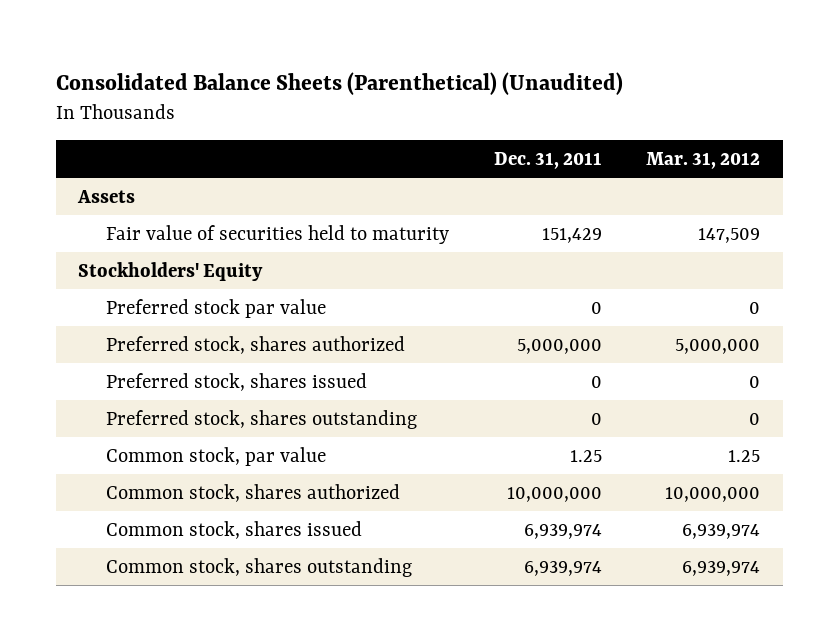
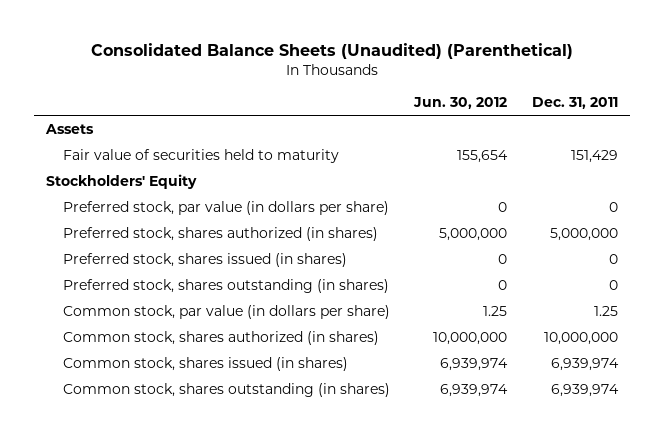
[56,71,624,95] Consolidated Balance Sheets (Parenthetical) (Unaudited) -> [90,42,573,59] Consolidated Balance Sheets (Unaudited) (Parenthetical)
[646,151,761,169] Mar. 31, 2012 -> none
none -> [413,97,508,110] Jun. 30, 2012
[106,298,327,318] Preferred stock par value -> [63,201,390,216] Preferred stock, par value (in dollars per share)
[106,335,406,354] Preferred stock, shares authorized -> [63,227,379,242] Preferred stock, shares authorized (in shares)
[106,372,368,391] Preferred stock, shares issued -> [63,253,348,268] Preferred stock, shares issued (in shares)
[106,409,418,429] Preferred stock, shares outstanding -> [63,279,390,294] Preferred stock, shares outstanding (in shares)
[106,446,327,466] Common stock, par value -> [63,305,391,320] Common stock, par value (in dollars per share)
[106,483,401,502] Common stock, shares authorized -> [63,331,380,346] Common stock, shares authorized (in shares)
[106,520,363,539] Common stock, shares issued -> [63,357,349,372] Common stock, shares issued (in shares)
[106,557,413,577] Common stock, shares outstanding -> [63,383,391,398] Common stock, shares outstanding (in shares)

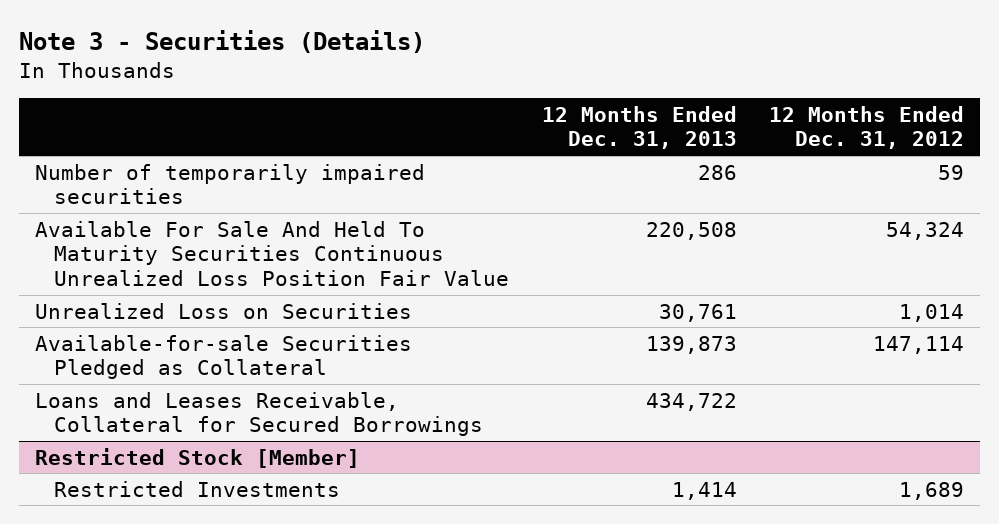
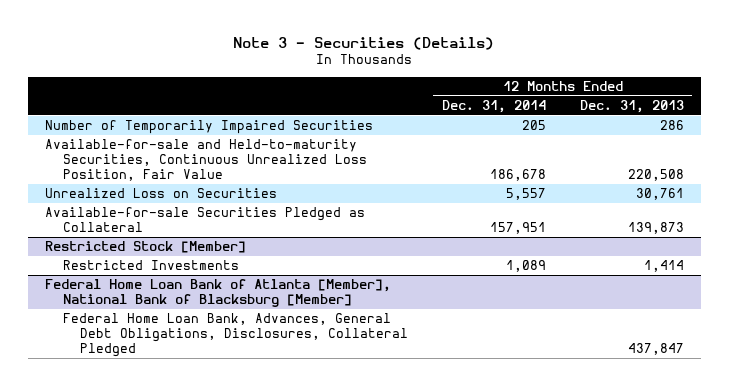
[769,105,965,150] 12 Months Ended Dec. 31, 2012 -> none
none -> [441,100,546,114] Dec. 31, 2014
[35,163,426,205] Number of temporarily impaired securities -> [45,120,374,135] Number of Temporarily Impaired Securities
[35,220,510,286] Available For Sale And Held To Maturity Securities Continuous Unrealized Loss Position Fair Value -> [45,139,367,181] Available-for-sale and Held-to-maturity Securities, Continuous Unrealized Loss Position, Fair Value
[35,391,484,437] Loans and Leases Receivable, Collateral for Secured Borrowings -> none
none -> [45,279,392,308] Federal Home Loan Bank of Atlanta [Member], National Bank of Blacksburg [Member]
none -> [62,313,409,357] Federal Home Loan Bank, Advances, General Debt Obligations, Disclosures, Collateral Pledged

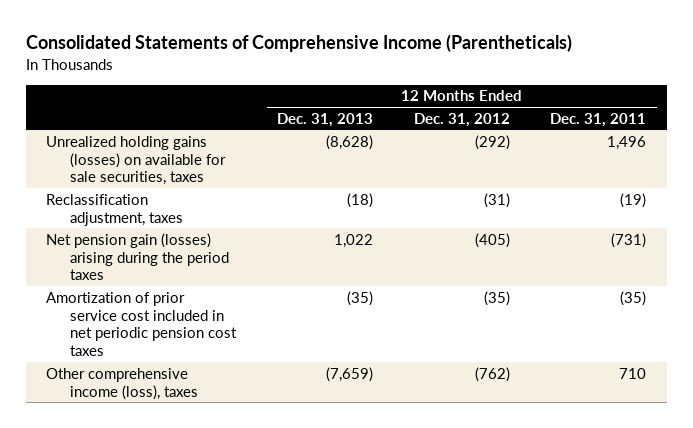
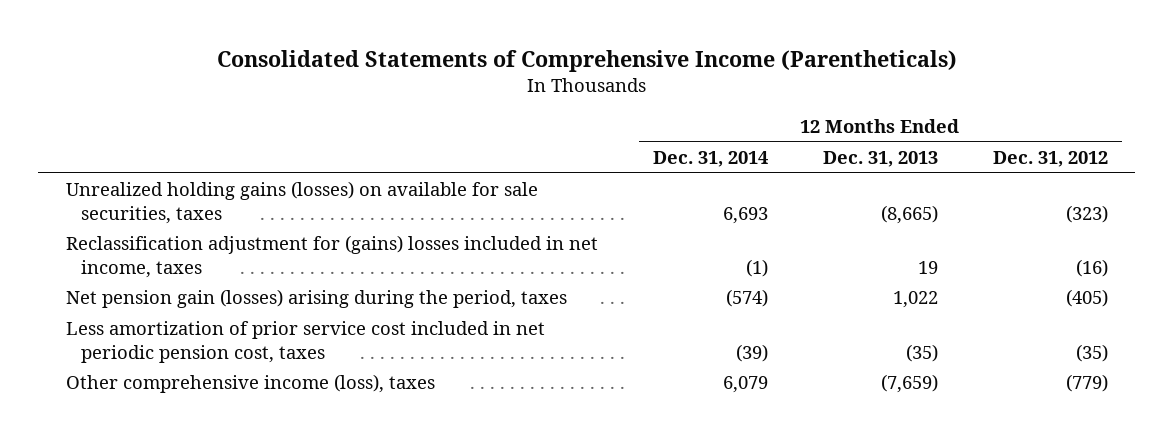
[550,112,647,127] Dec. 31, 2011 -> none
none -> [652,150,768,167] Dec. 31, 2014
[325,134,373,150] (8,628) -> [880,204,938,224] (8,665)
[474,134,510,150] (292) -> [1065,204,1108,223] (323)
[46,193,183,226] Reclassification adjustment, taxes -> [65,235,598,278] Reclassification adjustment for (gains) losses included in net income, taxes
[346,192,373,208] (18) -> [917,260,938,274] 19
[483,192,510,208] (31) -> [1075,258,1108,277] (16)
[46,232,229,281] Net pension gain (losses) arising during the period taxes -> [65,289,567,309] Net pension gain (losses) arising during the period, taxes
[46,291,237,357] Amortization of prior service cost included in net periodic pension cost taxes -> [65,321,545,363] Less amortization of prior service cost included in net periodic pension cost, taxes
[474,366,510,382] (762) -> [1065,374,1108,393] (779)

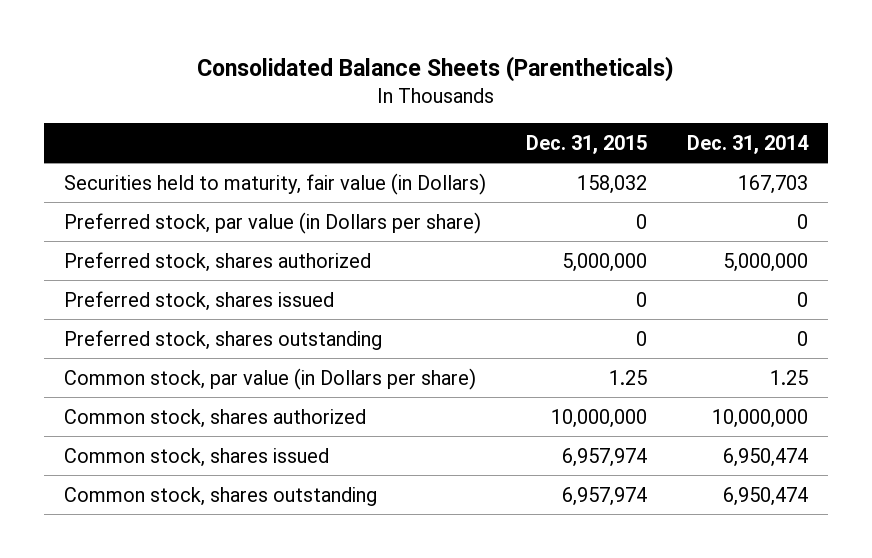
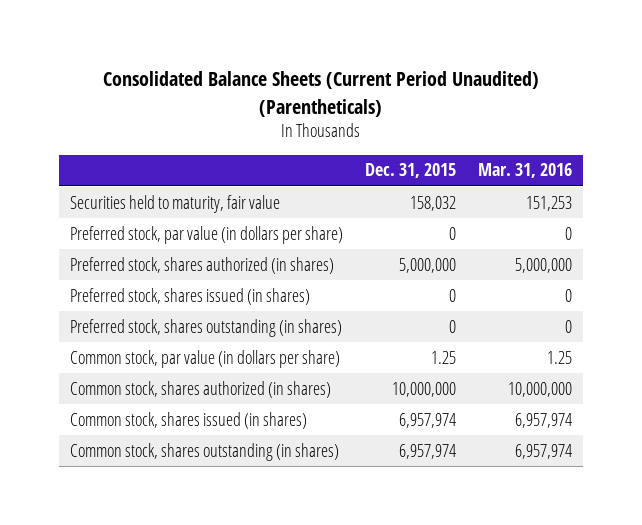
[197,55,675,82] Consolidated Balance Sheets (Parentheticals) -> [103,71,540,117] Consolidated Balance Sheets (Current Period Unaudited) (Parentheticals)
[687,134,810,154] Dec. 31, 2014 -> none
none -> [478,163,573,179] Mar. 31, 2016
[64,172,487,195] Securities held to maturity, fair value (in Dollars) -> [70,194,281,213] Securities held to maturity, fair value
[64,211,482,234] Preferred stock, par value (in Dollars per share) -> [70,225,344,244] Preferred stock, par value (in dollars per share)
[64,251,372,272] Preferred stock, shares authorized -> [70,256,335,274] Preferred stock, shares authorized (in shares)
[64,290,335,311] Preferred stock, shares issued -> [70,287,311,305] Preferred stock, shares issued (in shares)
[64,329,383,350] Preferred stock, shares outstanding -> [70,318,343,337] Preferred stock, shares outstanding (in shares)
[64,367,477,390] Common stock, par value (in Dollars per share) -> [70,349,341,368] Common stock, par value (in dollars per share)
[64,408,367,428] Common stock, shares authorized -> [70,380,332,398] Common stock, shares authorized (in shares)
[64,447,330,467] Common stock, shares issued -> [70,411,308,429] Common stock, shares issued (in shares)
[64,486,378,506] Common stock, shares outstanding -> [70,442,340,461] Common stock, shares outstanding (in shares)

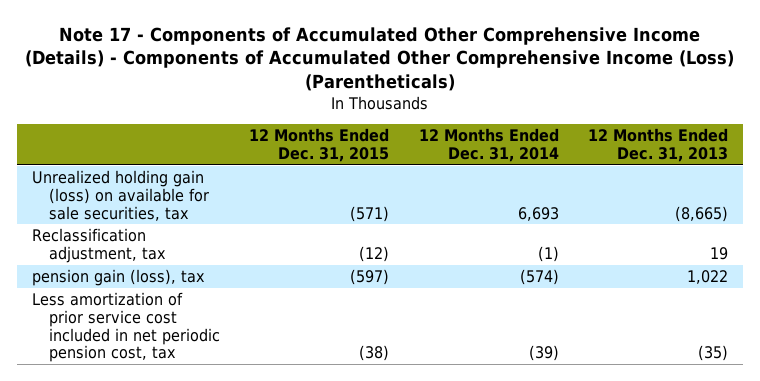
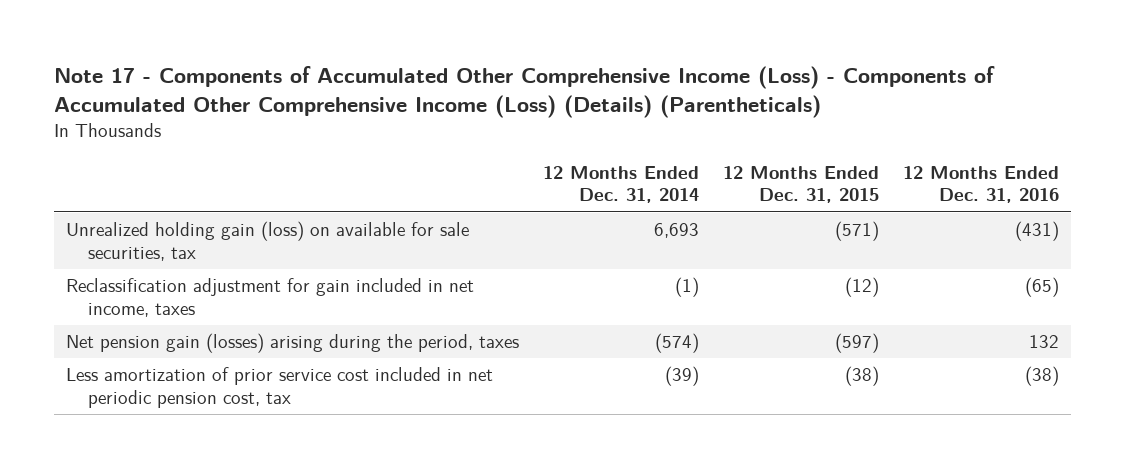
[25,26,735,92] Note 17 - Components of Accumulated Other Comprehensive Income (Details) - Components of Accumulated Other Comprehensive Income (Loss) (Parentheticals) -> [53,65,995,118] Note 17 - Components of Accumulated Other Comprehensive Income (Loss) - Components of Accumulated Other Comprehensive Income (Loss) (Details) (Parentheticals)
[588,127,729,162] 12 Months Ended Dec. 31, 2013 -> none
none -> [903,166,1060,204] 12 Months Ended Dec. 31, 2016
[31,227,166,263] Reclassification adjustment, tax -> [65,278,474,317] Reclassification adjustment for gain included in net income, taxes
[31,268,205,286] pension gain (loss), tax -> [65,333,519,354] Net pension gain (losses) arising during the period, taxes

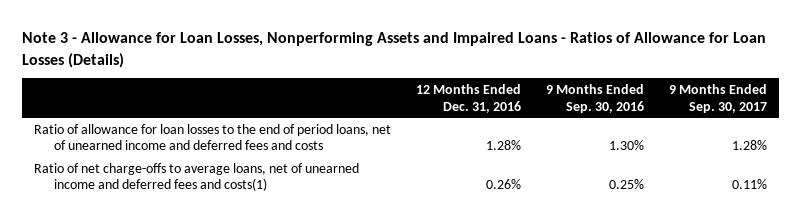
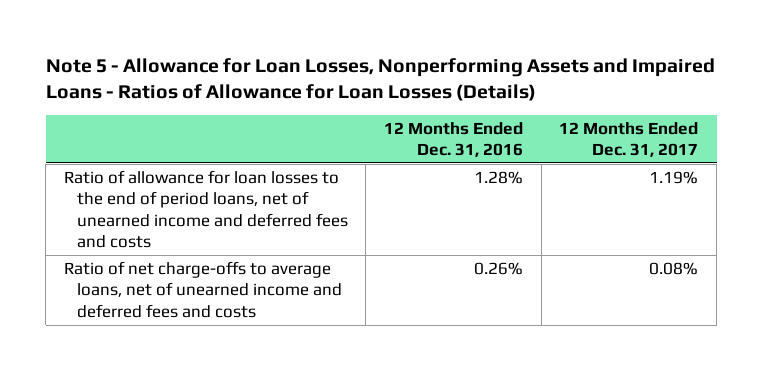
[21,32,766,68] Note 3 - Allowance for Loan Losses, Nonperforming Assets and Impaired Loans - Ratios of Allowance for Loan Losses (Details) -> [45,57,715,101] Note 5 - Allowance for Loan Losses, Nonperforming Assets and Impaired Loans - Ratios of Allowance for Loan Losses (Details)
[545,83,644,113] 9 Months Ended Sep. 30, 2016 -> none
[668,83,767,113] 9 Months Ended Sep. 30, 2017 -> none
none -> [559,121,699,158] 12 Months Ended Dec. 31, 2017
[34,162,360,192] Ratio of net charge-offs to average loans, net of unearned income and deferred fees and costs(1) -> [63,260,342,318] Ratio of net charge-offs to average loans, net of unearned income and deferred fees and costs

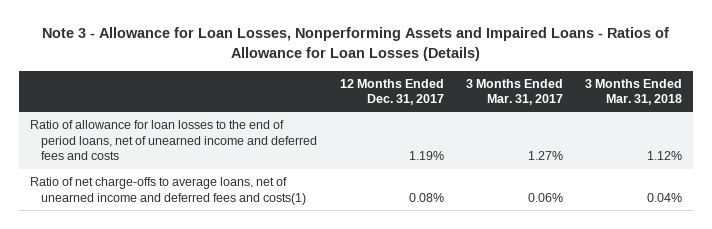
[45,57,715,101] Note 5 - Allowance for Loan Losses, Nonperforming Assets and Impaired Loans - Ratios of Allowance for Loan Losses (Details) -> [41,27,669,62] Note 3 - Allowance for Loan Losses, Nonperforming Assets and Impaired Loans - Ratios of Allowance for Loan Losses (Details)
[384,121,524,158] 12 Months Ended Dec. 31, 2016 -> none
none -> [465,78,563,106] 3 Months Ended Mar. 31, 2017
none -> [584,78,682,106] 3 Months Ended Mar. 31, 2018
[63,260,342,318] Ratio of net charge-offs to average loans, net of unearned income and deferred fees and costs -> [29,176,307,205] Ratio of net charge-offs to average loans, net of unearned income and deferred fees and costs(1)

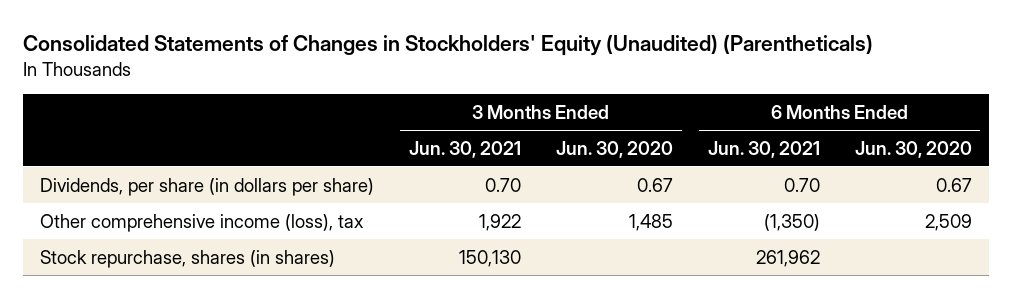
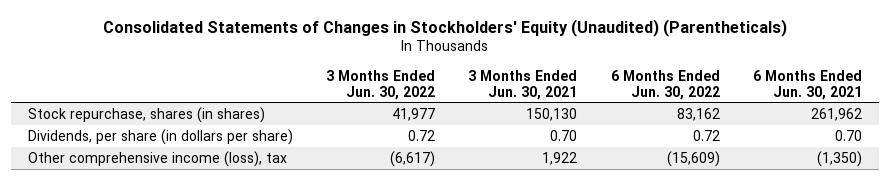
[555,140,673,158] Jun. 30, 2020 -> none
[854,140,972,158] Jun. 30, 2020 -> none
none -> [326,69,436,100] 3 Months Ended Jun. 30, 2022
none -> [610,69,720,100] 6 Months Ended Jun. 30, 2022
[40,249,336,268] Stock repurchase, shares (in shares) -> [27,106,265,123] Stock repurchase, shares (in shares)

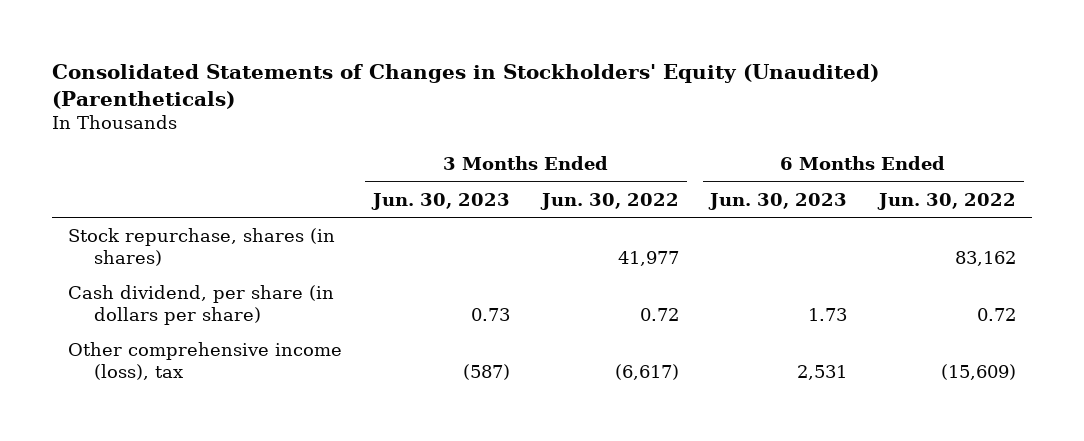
[468,69,578,100] 3 Months Ended Jun. 30, 2021 -> none
[753,69,863,100] 6 Months Ended Jun. 30, 2021 -> none
none -> [371,192,511,210] Jun. 30, 2023
none -> [708,192,848,210] Jun. 30, 2023
[27,128,293,145] Dividends, per share (in dollars per share) -> [67,285,334,325] Cash dividend, per share (in dollars per share)

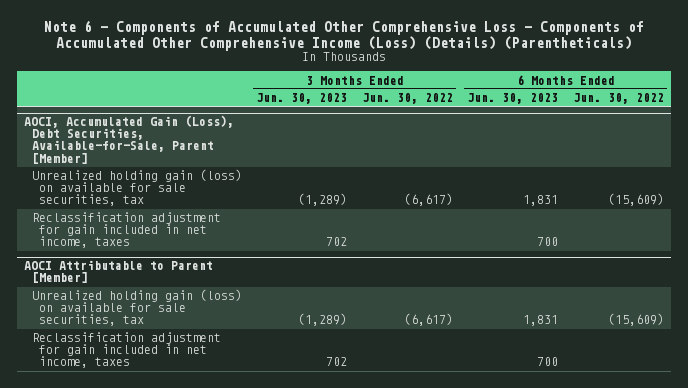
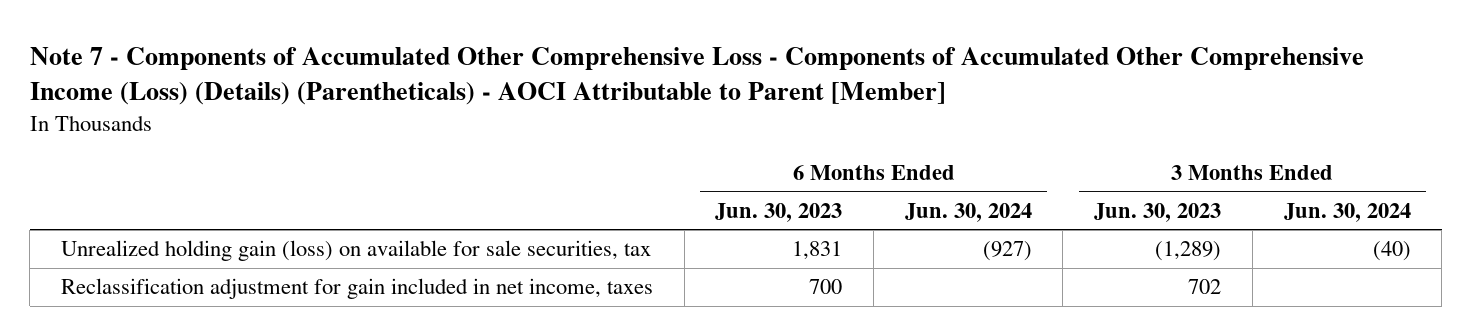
[44,20,645,51] Note 6 - Components of Accumulated Other Comprehensive Loss - Components of Accumulated Other Comprehensive Income (Loss) (Details) (Parentheticals) -> [29,46,1364,106] Note 7 - Components of Accumulated Other Comprehensive Loss - Components of Accumulated Other Comprehensive Income (Loss) (Details) (Parentheticals) - AOCI Attributable to Parent [Member]
[361,93,453,105] Jun. 30, 2022 -> none
[572,93,664,105] Jun. 30, 2022 -> none
none -> [904,202,1032,222] Jun. 30, 2024
none -> [1283,202,1411,222] Jun. 30, 2024
[24,115,235,164] AOCI, Accumulated Gain (Loss), Debt Securities, Available-for-Sale, Parent [Member] -> none
[24,260,214,284] AOCI Attributable to Parent [Member] -> none
[31,289,242,327] Unrealized holding gain (loss) on available for sale securities, tax -> none
[31,332,221,369] Reclassification adjustment for gain included in net income, taxes -> none

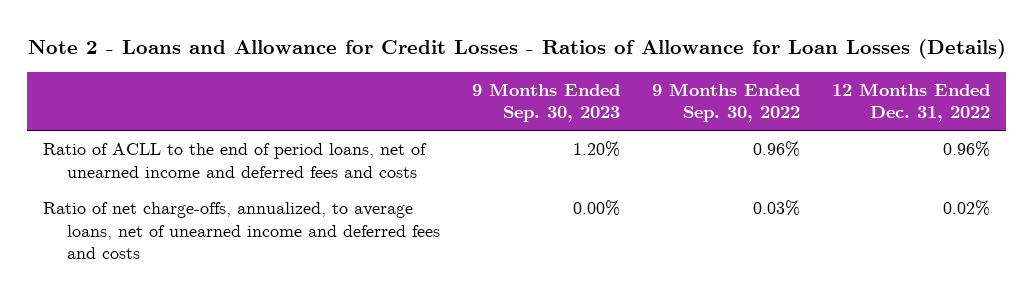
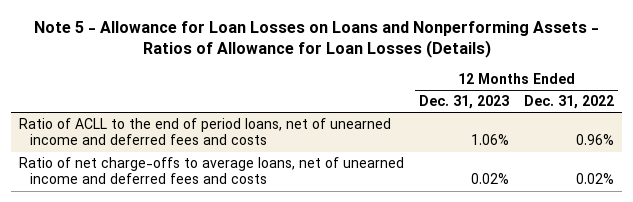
[27,39,1006,60] Note 2 - Loans and Allowance for Credit Losses - Ratios of Allowance for Loan Losses (Details) -> [33,20,599,59] Note 5 - Allowance for Loan Losses on Loans and Nonperforming Assets - Ratios of Allowance for Loan Losses (Details)
[472,82,621,123] 9 Months Ended Sep. 30, 2023 -> none
[652,82,801,123] 9 Months Ended Sep. 30, 2022 -> none
none -> [419,94,510,109] Dec. 31, 2023
[43,202,441,260] Ratio of net charge-offs, annualized, to average loans, net of unearned income and deferred fees and costs -> [18,156,404,185] Ratio of net charge-offs to average loans, net of unearned income and deferred fees and costs

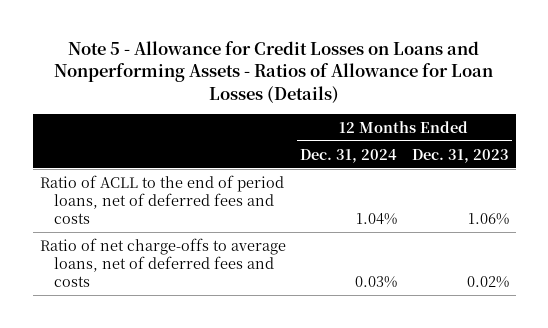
[33,20,599,59] Note 5 - Allowance for Loan Losses on Loans and Nonperforming Assets - Ratios of Allowance for Loan Losses (Details) -> [54,40,494,103] Note 5 - Allowance for Credit Losses on Loans and Nonperforming Assets - Ratios of Allowance for Loan Losses (Details)
[524,94,615,109] Dec. 31, 2022 -> none
none -> [300,148,398,163] Dec. 31, 2024
[18,117,391,146] Ratio of ACLL to the end of period loans, net of unearned income and deferred fees and costs -> [39,174,284,225] Ratio of ACLL to the end of period loans, net of deferred fees and costs
[18,156,404,185] Ratio of net charge-offs to average loans, net of unearned income and deferred fees and costs -> [39,237,286,288] Ratio of net charge-offs to average loans, net of deferred fees and costs

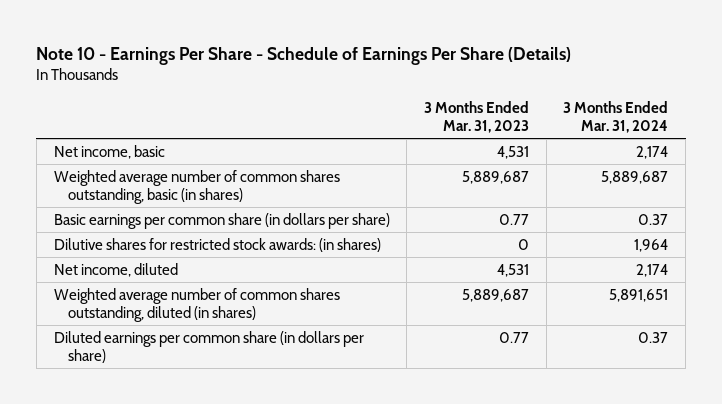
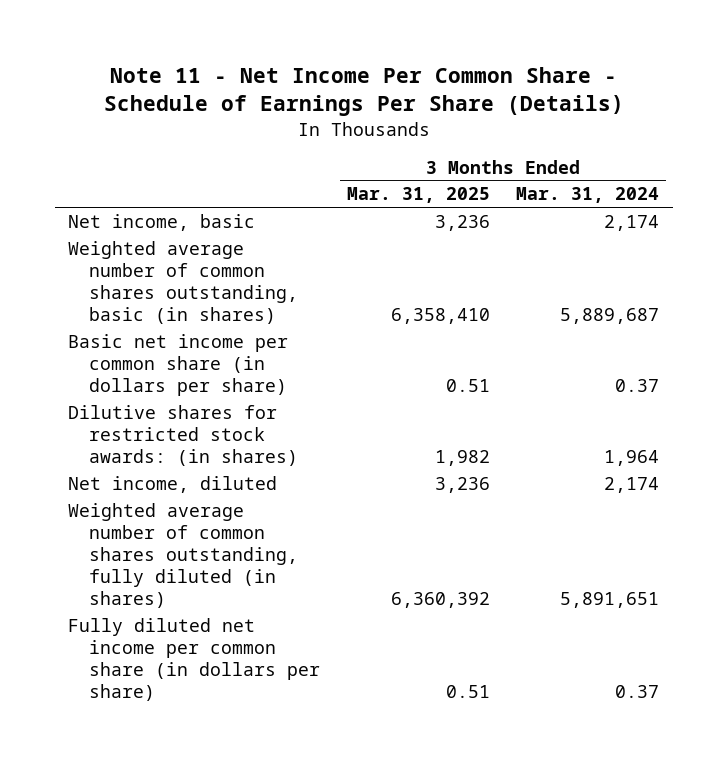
[36,46,572,65] Note 10 - Earnings Per Share - Schedule of Earnings Per Share (Details) -> [103,66,624,117] Note 11 - Net Income Per Common Share - Schedule of Earnings Per Share (Details)
[424,100,530,134] 3 Months Ended Mar. 31, 2023 -> none
none -> [346,187,490,204] Mar. 31, 2025
[53,212,390,229] Basic earnings per common share (in dollars per share) -> [68,333,289,396] Basic net income per common share (in dollars per share)
[53,287,340,323] Weighted average number of common shares outstanding, diluted (in shares) -> [68,502,298,609] Weighted average number of common shares outstanding, fully diluted (in shares)
[53,330,364,364] Diluted earnings per common share (in dollars per share) -> [68,617,320,702] Fully diluted net income per common share (in dollars per share)

